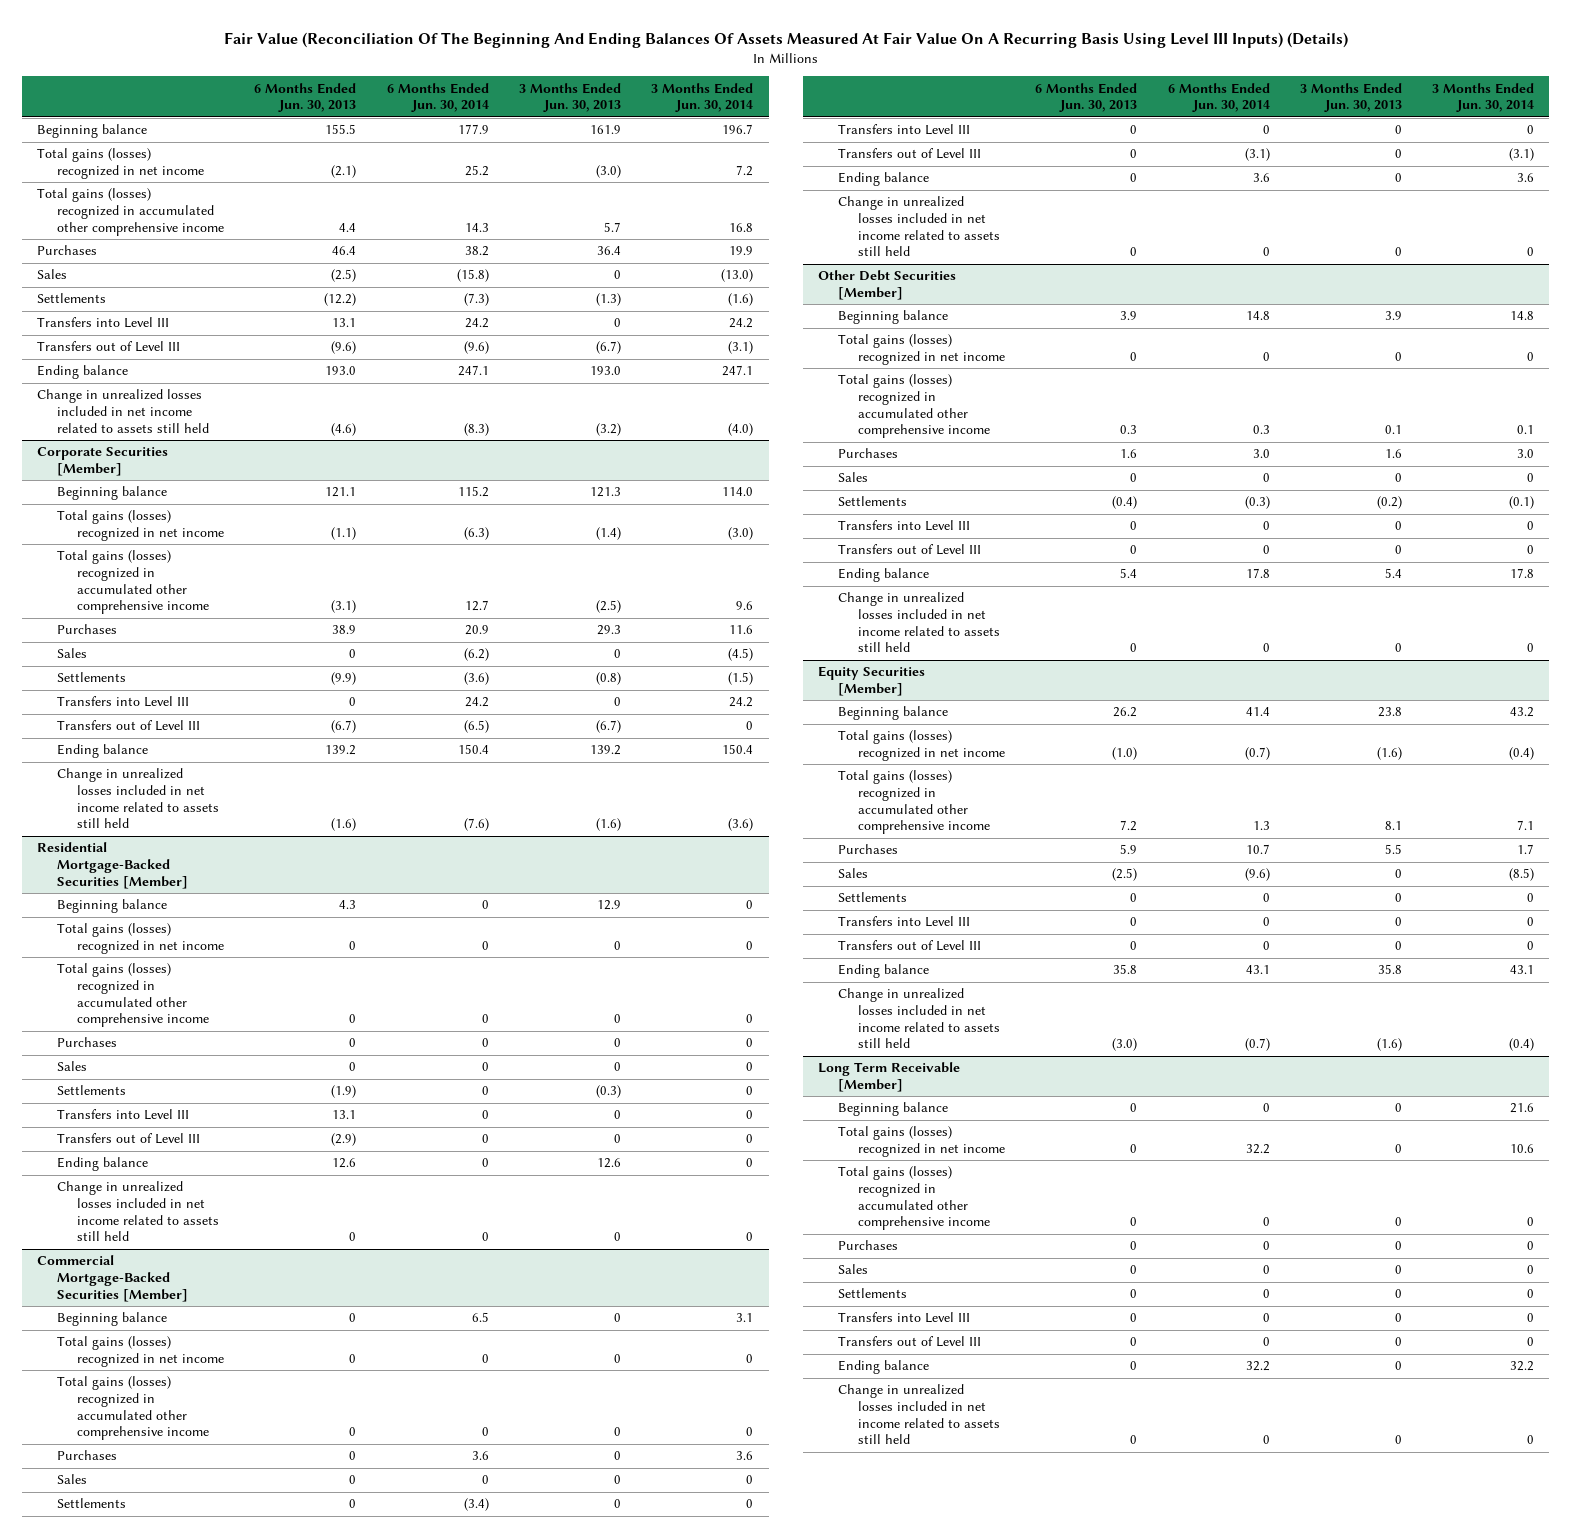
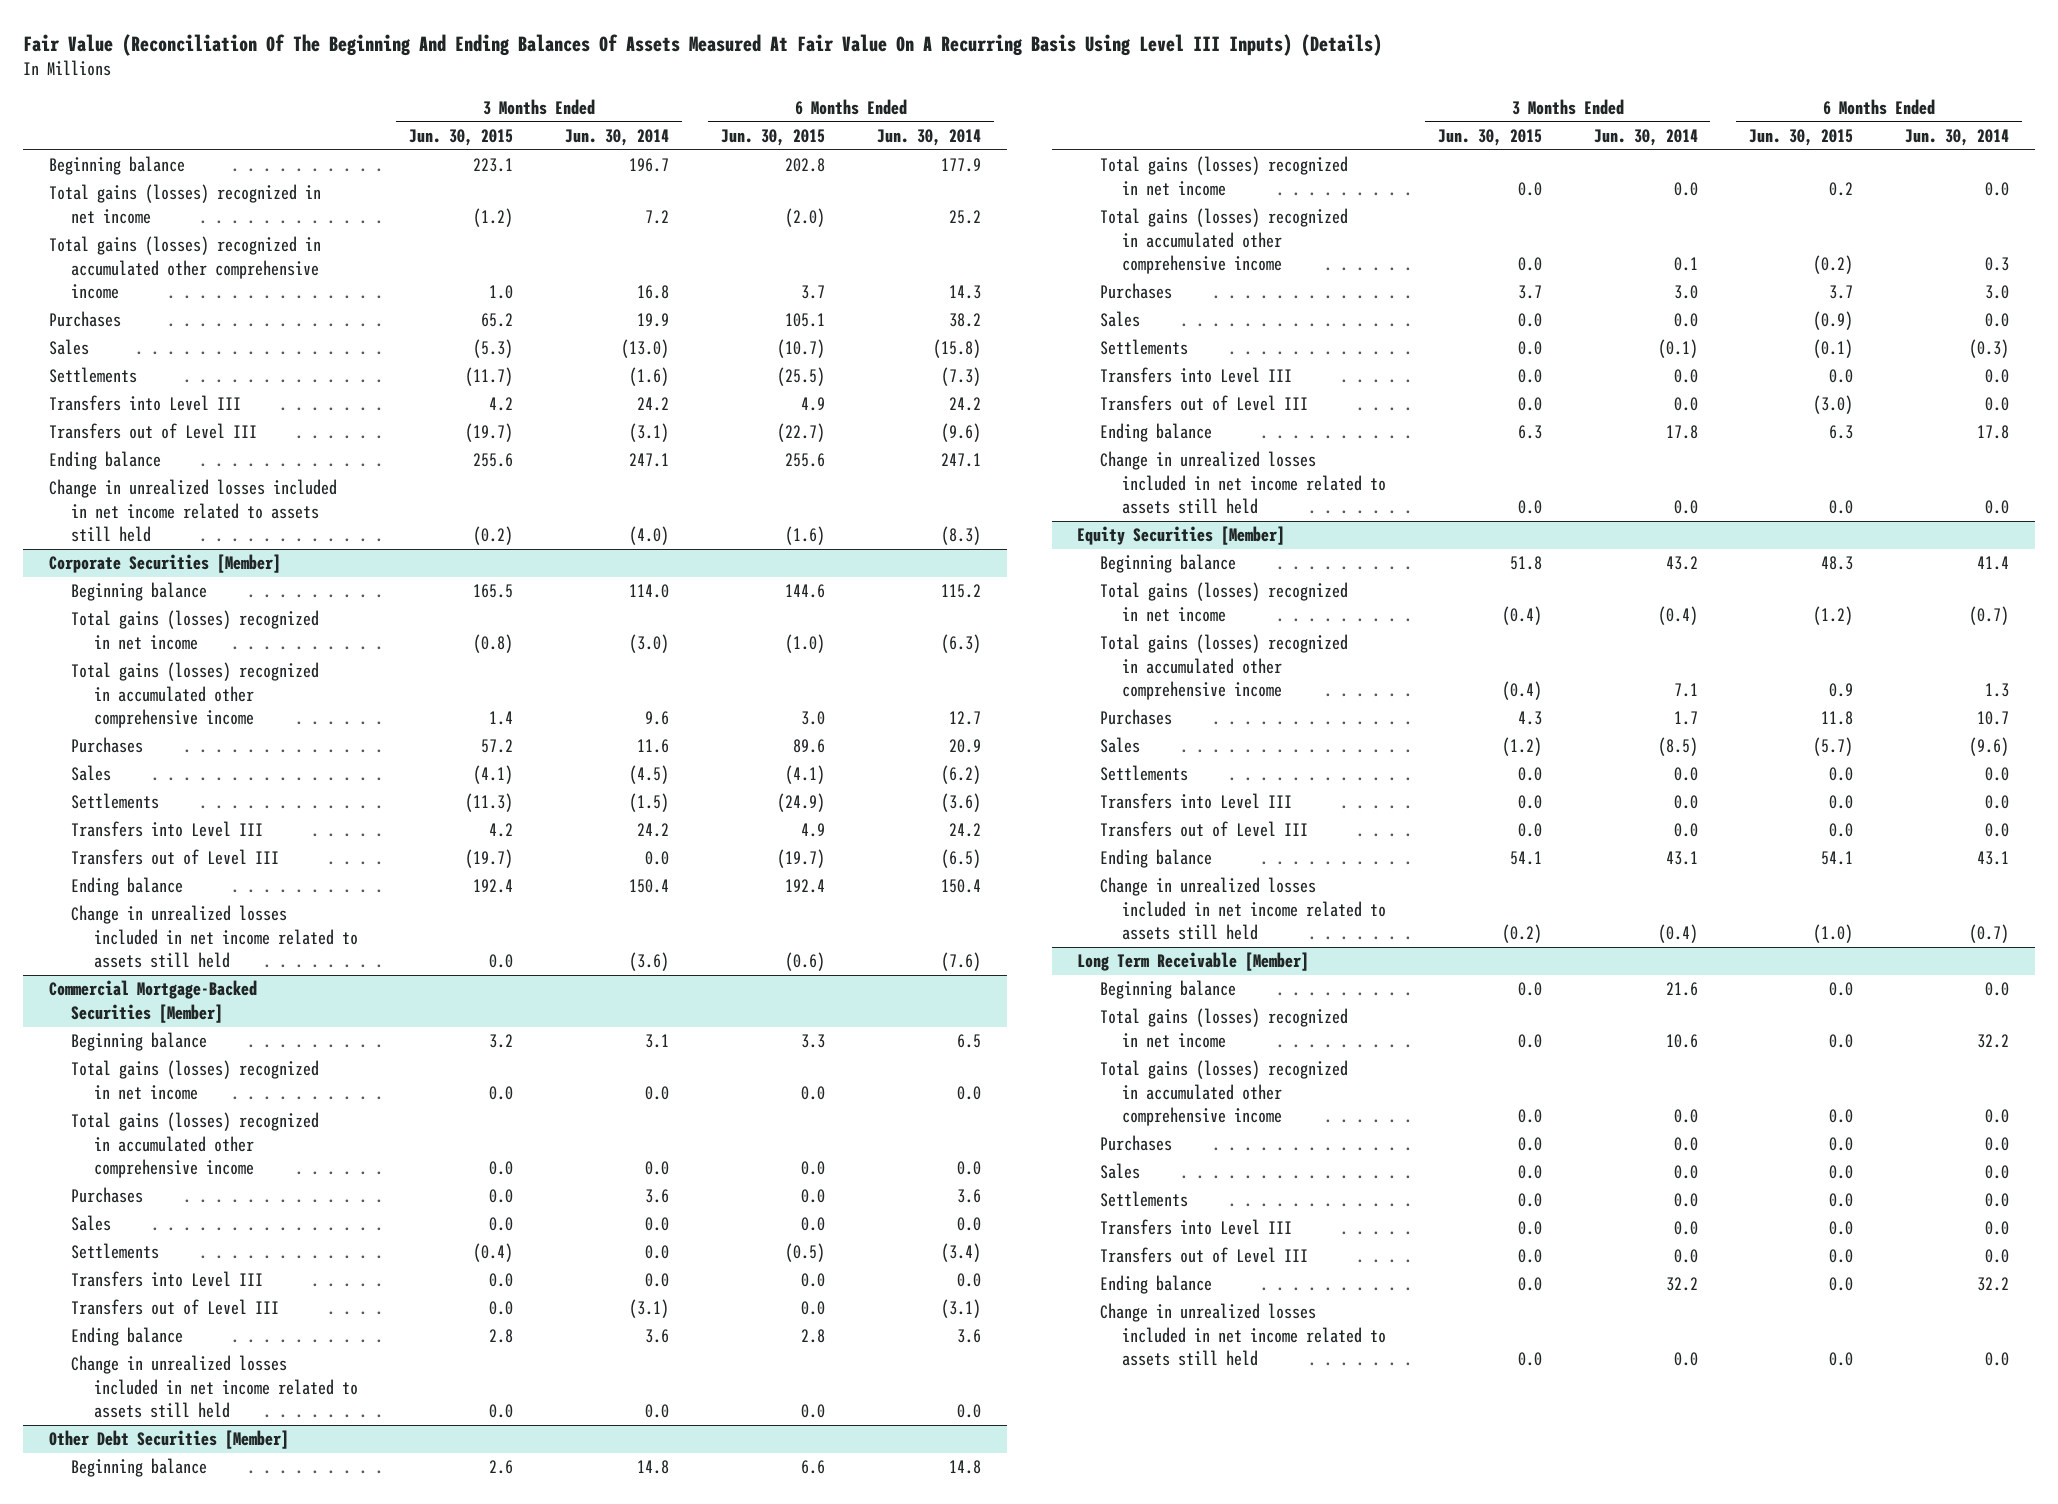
[254,82,357,113] 6 Months Ended Jun. 30, 2013 -> none
[519,82,622,113] 3 Months Ended Jun. 30, 2013 -> none
none -> [409,129,514,147] Jun. 30, 2015
none -> [720,129,825,147] Jun. 30, 2015
[746,721,754,731] 0 -> [645,851,670,866] 0.0
[37,842,189,889] Residential Mortgage-Backed Securities [Member] -> none
[57,899,168,914] Beginning balance -> none
[57,923,224,955] Total gains (losses) recognized in net income -> none
[57,963,209,1028] Total gains (losses) recognized in accumulated other comprehensive income -> none
[57,1037,118,1048] Purchases -> none
[57,1061,88,1072] Sales -> none
[57,1085,127,1096] Settlements -> none
[57,1109,190,1121] Transfers into Level III -> none
[57,1133,201,1145] Transfers out of Level III -> none
[57,1157,149,1172] Ending balance -> none
[57,1181,219,1242] Change in unrealized losses included in net income related to assets still held -> none
[481,1354,489,1364] 0 -> [956,1085,981,1100] 0.0
[746,1354,754,1364] 0 -> [645,1085,670,1100] 0.0
[481,1427,489,1437] 0 -> [956,1160,981,1175] 0.0
[746,1427,754,1437] 0 -> [645,1160,670,1175] 0.0
[481,1475,489,1485] 0 -> [956,1217,981,1232] 0.0
[746,1475,754,1485] 0 -> [645,1217,670,1232] 0.0
[746,1499,754,1509] 0 -> [645,1245,670,1260] 0.0
[1262,125,1270,135] 0 -> [956,1273,981,1288] 0.0
[1527,125,1535,135] 0 -> [645,1273,670,1288] 0.0
[1262,247,1270,257] 0 -> [956,1403,981,1418] 0.0
[1527,247,1535,257] 0 -> [645,1403,670,1418] 0.0
[1262,352,1270,362] 0 -> [1985,181,2010,196] 0.0
[1527,352,1535,362] 0 -> [1673,181,1698,196] 0.0
[1262,473,1270,483] 0 -> [1985,313,2010,328] 0.0
[1527,473,1535,483] 0 -> [1673,313,1698,328] 0.0
[1262,521,1270,531] 0 -> [1985,369,2010,384] 0.0
[1527,521,1535,531] 0 -> [1673,369,1698,384] 0.0
[1262,545,1270,555] 0 -> [1985,397,2010,412] 0.0
[1527,545,1535,555] 0 -> [1673,397,1698,412] 0.0
[1262,643,1270,653] 0 -> [1985,499,2010,514] 0.0
[1527,643,1535,653] 0 -> [1673,499,1698,514] 0.0
[1262,893,1270,903] 0 -> [1985,767,2010,782] 0.0
[1527,893,1535,903] 0 -> [1673,767,1698,782] 0.0
[1262,917,1270,927] 0 -> [1985,795,2010,810] 0.0
[1527,917,1535,927] 0 -> [1673,795,1698,810] 0.0
[1262,941,1270,951] 0 -> [1985,823,2010,838] 0.0
[1527,941,1535,951] 0 -> [1673,823,1698,838] 0.0
[1262,1103,1270,1113] 0 -> [1985,982,2010,997] 0.0
[1262,1217,1270,1227] 0 -> [1985,1108,2010,1123] 0.0
[1527,1217,1535,1227] 0 -> [1673,1108,1698,1123] 0.0
[1262,1241,1270,1251] 0 -> [1985,1137,2010,1152] 0.0
[1527,1241,1535,1251] 0 -> [1673,1137,1698,1152] 0.0
[1262,1265,1270,1275] 0 -> [1985,1165,2010,1180] 0.0
[1527,1265,1535,1275] 0 -> [1673,1165,1698,1180] 0.0
[1262,1289,1270,1299] 0 -> [1985,1193,2010,1208] 0.0
[1527,1289,1535,1299] 0 -> [1673,1193,1698,1208] 0.0
[1262,1313,1270,1323] 0 -> [1985,1221,2010,1236] 0.0
[1527,1313,1535,1323] 0 -> [1673,1221,1698,1236] 0.0
[1262,1337,1270,1347] 0 -> [1985,1249,2010,1264] 0.0
[1527,1337,1535,1347] 0 -> [1673,1249,1698,1264] 0.0
[1262,1435,1270,1445] 0 -> [1985,1351,2010,1366] 0.0
[1527,1435,1535,1445] 0 -> [1673,1351,1698,1366] 0.0

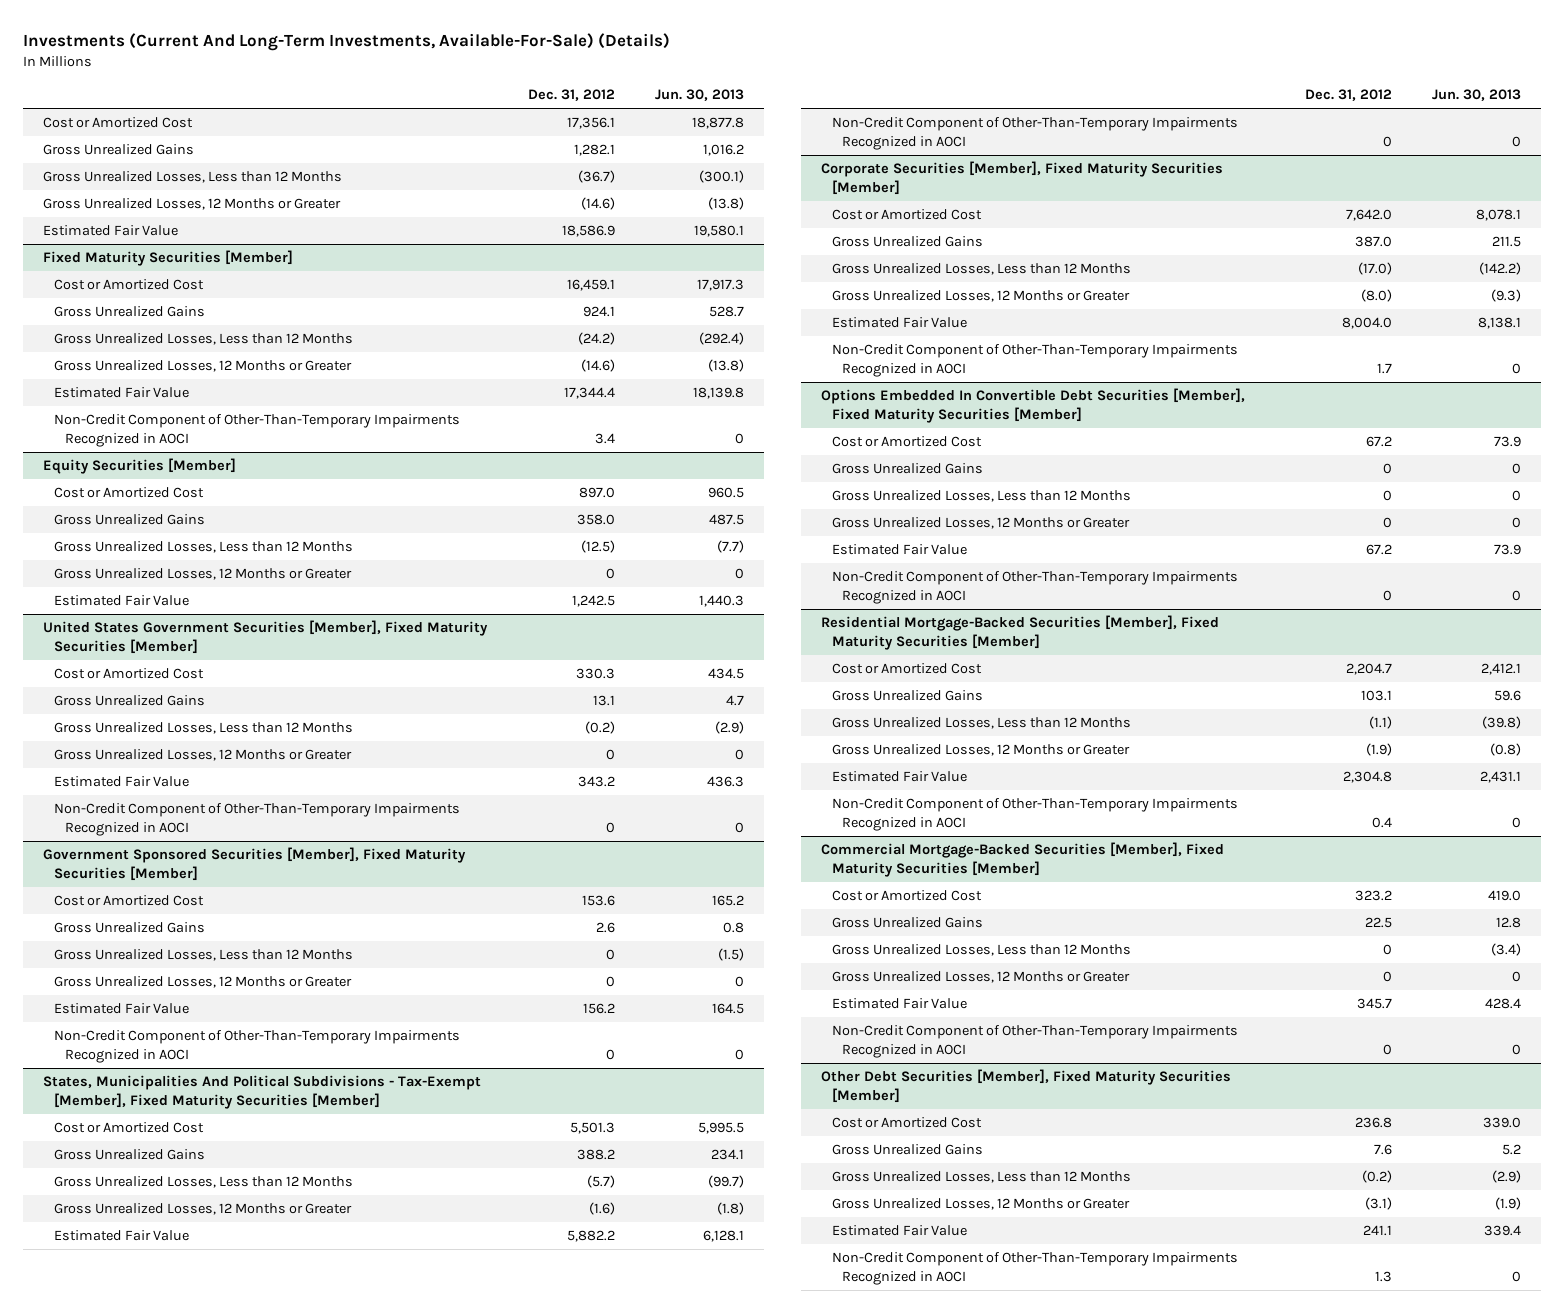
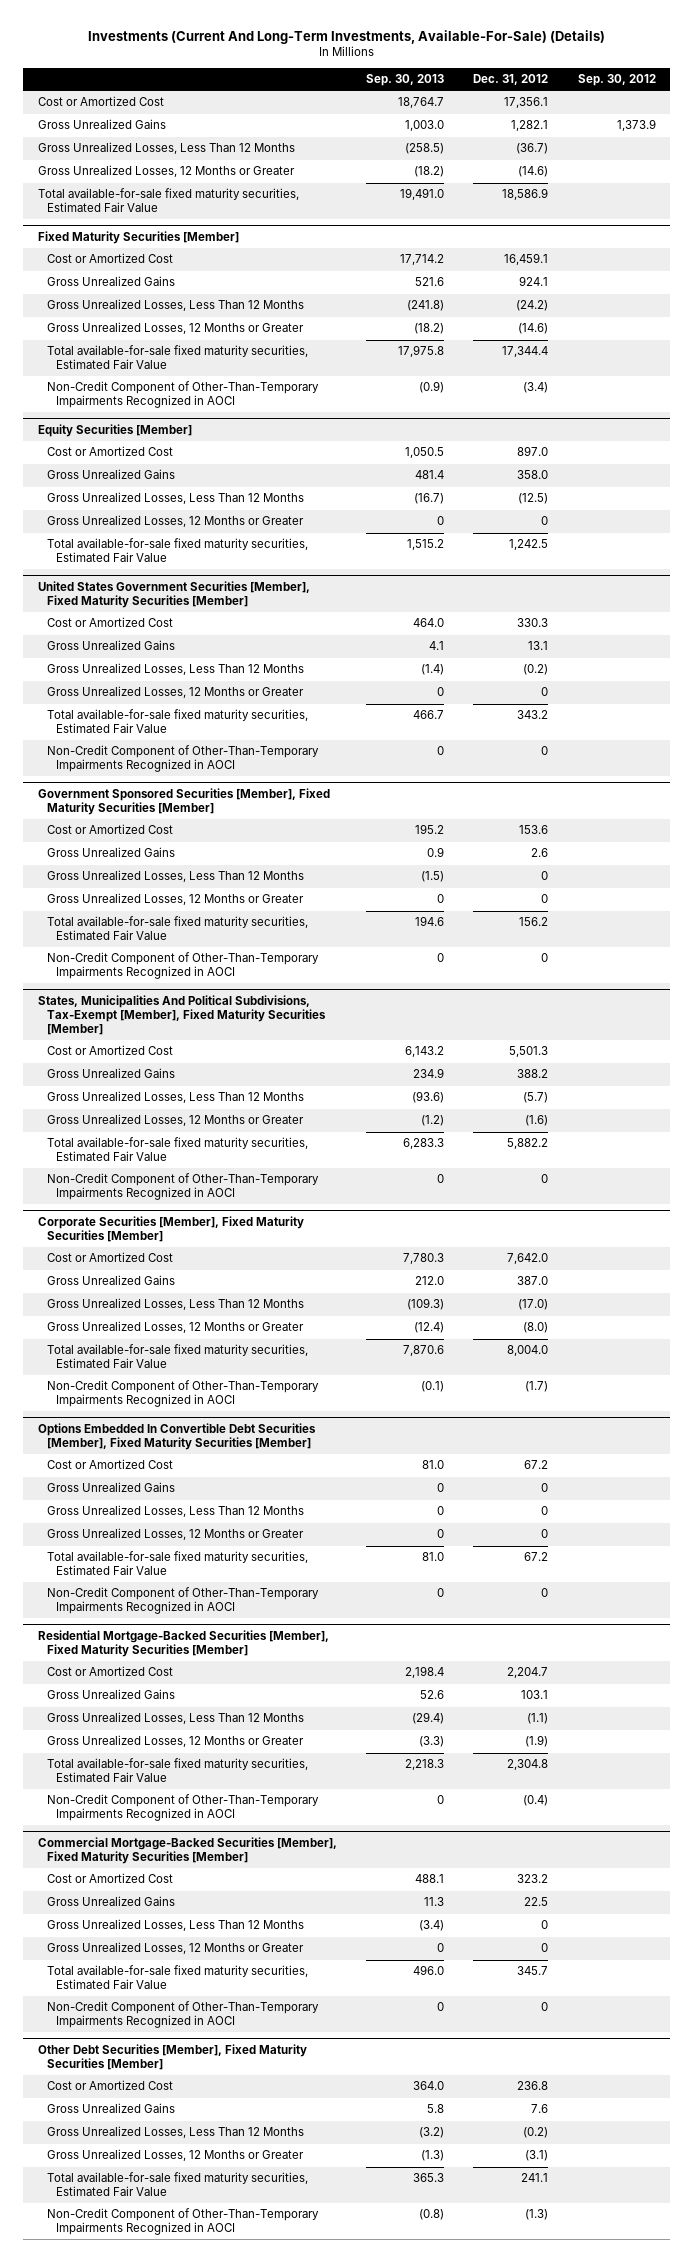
[654,89,744,102] Jun. 30, 2013 -> none
none -> [366,73,445,86] Sep. 30, 2013
none -> [577,73,656,86] Sep. 30, 2012
[43,171,343,184] Gross Unrealized Losses, Less than 12 Months -> [37,142,295,155] Gross Unrealized Losses, Less Than 12 Months
[43,225,179,237] Estimated Fair Value -> [37,188,299,213] Total available-for-sale fixed maturity securities, Estimated Fair Value
[54,333,354,346] Gross Unrealized Losses, Less than 12 Months -> [46,299,304,312] Gross Unrealized Losses, Less Than 12 Months
[54,387,190,399] Estimated Fair Value -> [46,345,308,370] Total available-for-sale fixed maturity securities, Estimated Fair Value
[594,433,615,445] 3.4 -> [523,382,549,394] (3.4)
[54,541,354,554] Gross Unrealized Losses, Less than 12 Months -> [46,492,304,505] Gross Unrealized Losses, Less Than 12 Months
[54,595,190,607] Estimated Fair Value -> [46,538,308,563] Total available-for-sale fixed maturity securities, Estimated Fair Value
[54,722,354,735] Gross Unrealized Losses, Less than 12 Months -> [46,663,304,676] Gross Unrealized Losses, Less Than 12 Months
[54,776,190,788] Estimated Fair Value -> [46,709,308,734] Total available-for-sale fixed maturity securities, Estimated Fair Value
[54,949,354,962] Gross Unrealized Losses, Less than 12 Months -> [46,870,304,883] Gross Unrealized Losses, Less Than 12 Months
[54,1003,190,1015] Estimated Fair Value -> [46,916,308,941] Total available-for-sale fixed maturity securities, Estimated Fair Value
[43,1075,482,1110] States, Municipalities And Political Subdivisions - Tax-Exempt [Member], Fixed Maturity Securities [Member] -> [37,995,326,1036] States, Municipalities And Political Subdivisions, Tax-Exempt [Member], Fixed Maturity Securities [Member]
[54,1176,354,1189] Gross Unrealized Losses, Less than 12 Months -> [46,1091,304,1104] Gross Unrealized Losses, Less Than 12 Months
[54,1230,190,1242] Estimated Fair Value -> [46,1137,308,1162] Total available-for-sale fixed maturity securities, Estimated Fair Value
[831,263,1131,276] Gross Unrealized Losses, Less than 12 Months -> [46,1298,304,1311] Gross Unrealized Losses, Less Than 12 Months
[831,317,967,329] Estimated Fair Value -> [46,1344,308,1369] Total available-for-sale fixed maturity securities, Estimated Fair Value
[1377,363,1393,375] 1.7 -> [525,1381,549,1393] (1.7)
[831,490,1131,503] Gross Unrealized Losses, Less than 12 Months -> [46,1505,304,1518] Gross Unrealized Losses, Less Than 12 Months
[831,544,967,556] Estimated Fair Value -> [46,1551,308,1576] Total available-for-sale fixed maturity securities, Estimated Fair Value
[831,717,1131,730] Gross Unrealized Losses, Less than 12 Months -> [46,1712,304,1725] Gross Unrealized Losses, Less Than 12 Months
[831,771,967,783] Estimated Fair Value -> [46,1758,308,1783] Total available-for-sale fixed maturity securities, Estimated Fair Value
[1372,817,1393,829] 0.4 -> [523,1795,549,1807] (0.4)
[831,944,1131,957] Gross Unrealized Losses, Less than 12 Months -> [46,1919,304,1932] Gross Unrealized Losses, Less Than 12 Months
[831,998,967,1010] Estimated Fair Value -> [46,1965,308,1990] Total available-for-sale fixed maturity securities, Estimated Fair Value
[831,1171,1131,1184] Gross Unrealized Losses, Less than 12 Months -> [46,2126,304,2139] Gross Unrealized Losses, Less Than 12 Months
[831,1225,967,1237] Estimated Fair Value -> [46,2172,308,2197] Total available-for-sale fixed maturity securities, Estimated Fair Value
[1375,1271,1393,1283] 1.3 -> [525,2209,549,2221] (1.3)

